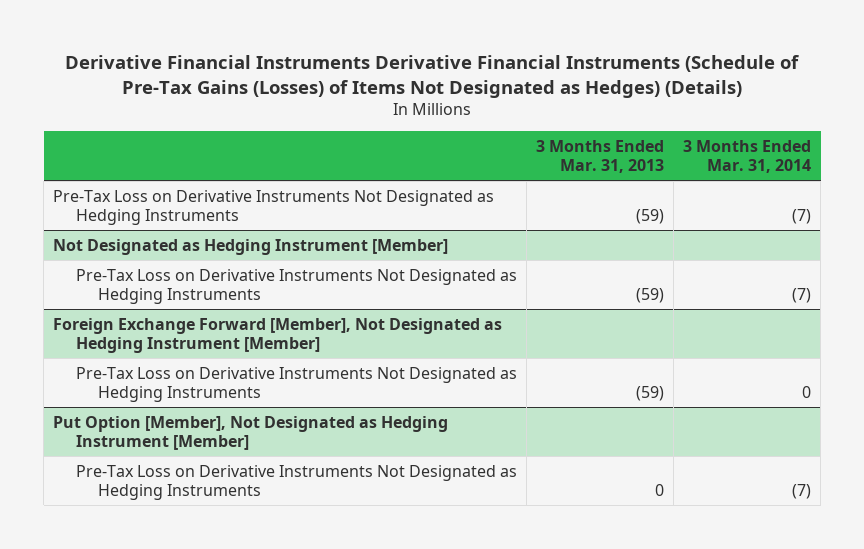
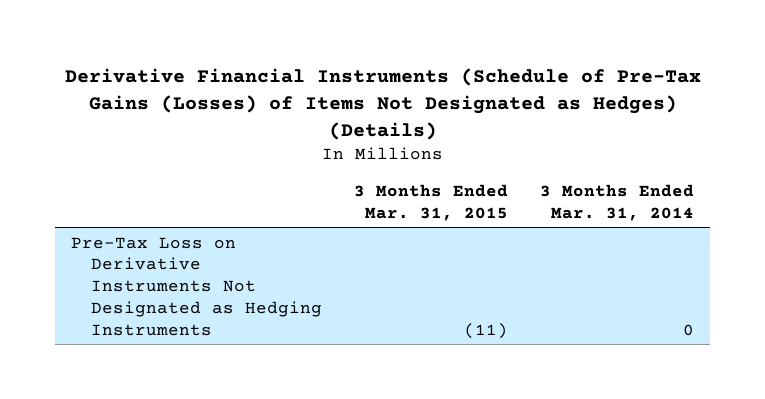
[65,54,800,98] Derivative Financial Instruments Derivative Financial Instruments (Schedule of Pre-Tax Gains (Losses) of Items Not Designated as Hedges) (Details) -> [64,67,701,140] Derivative Financial Instruments (Schedule of Pre-Tax Gains (Losses) of Items Not Designated as Hedges) (Details)
[535,140,664,174] 3 Months Ended Mar. 31, 2013 -> none
none -> [354,183,509,221] 3 Months Ended Mar. 31, 2015
[53,189,495,225] Pre-Tax Loss on Derivative Instruments Not Designated as Hedging Instruments -> none
[53,238,449,255] Not Designated as Hedging Instrument [Member] -> none
[75,268,517,304] Pre-Tax Loss on Derivative Instruments Not Designated as Hedging Instruments -> none
[53,317,503,353] Foreign Exchange Forward [Member], Not Designated as Hedging Instrument [Member] -> none
[53,415,449,450] Put Option [Member], Not Designated as Hedging Instrument [Member] -> none
[75,464,517,500] Pre-Tax Loss on Derivative Instruments Not Designated as Hedging Instruments -> none

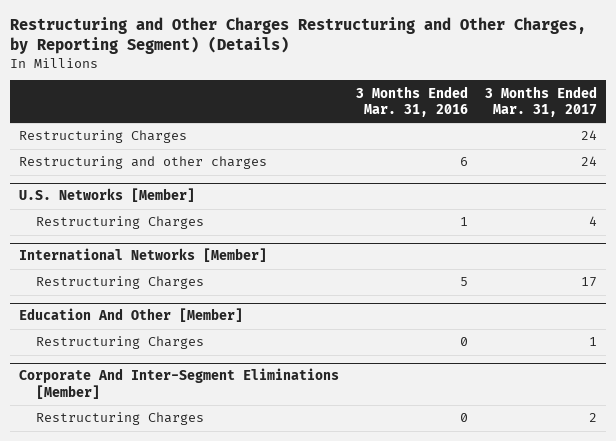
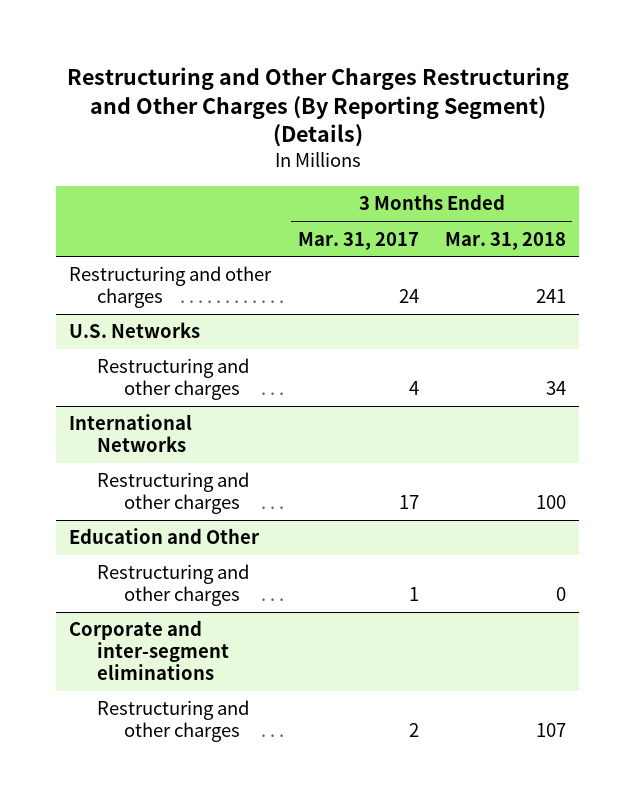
[10,17,587,55] Restructuring and Other Charges Restructuring and Other Charges, by Reporting Segment) (Details) -> [66,66,569,148] Restructuring and Other Charges Restructuring and Other Charges (By Reporting Segment) (Details)
[356,85,469,117] 3 Months Ended Mar. 31, 2016 -> none
none -> [444,231,566,250] Mar. 31, 2018
[19,130,188,144] Restructuring Charges -> none
[19,188,196,203] U.S. Networks [Member] -> [69,322,201,339] U.S. Networks
[35,216,204,230] Restructuring Charges -> [96,358,249,401] Restructuring and other charges
[19,248,268,263] International Networks [Member] -> [69,414,193,453] International Networks
[35,276,204,290] Restructuring Charges -> [96,472,249,515] Restructuring and other charges
[19,308,244,323] Education And Other [Member] -> [69,528,261,545] Education and Other
[35,336,204,350] Restructuring Charges -> [96,564,249,607] Restructuring and other charges
[19,368,340,399] Corporate And Inter-Segment Eliminations [Member] -> [69,620,229,680] Corporate and inter-segment eliminations
[35,412,204,426] Restructuring Charges -> [96,700,249,743] Restructuring and other charges

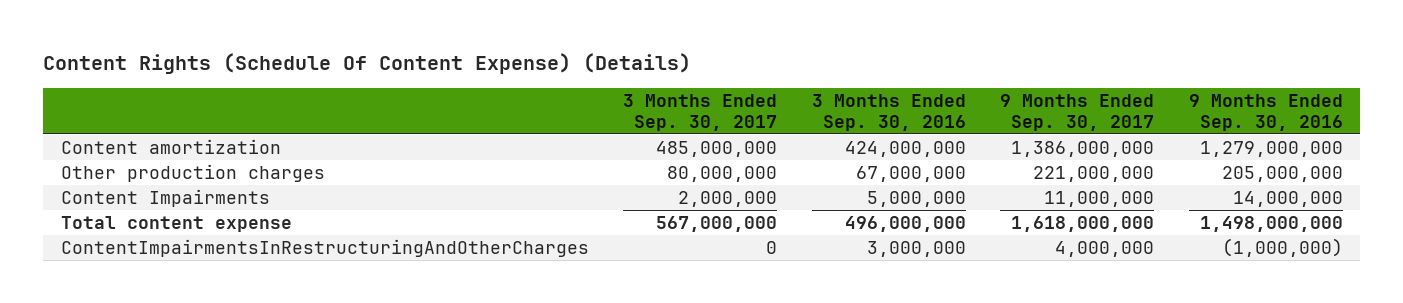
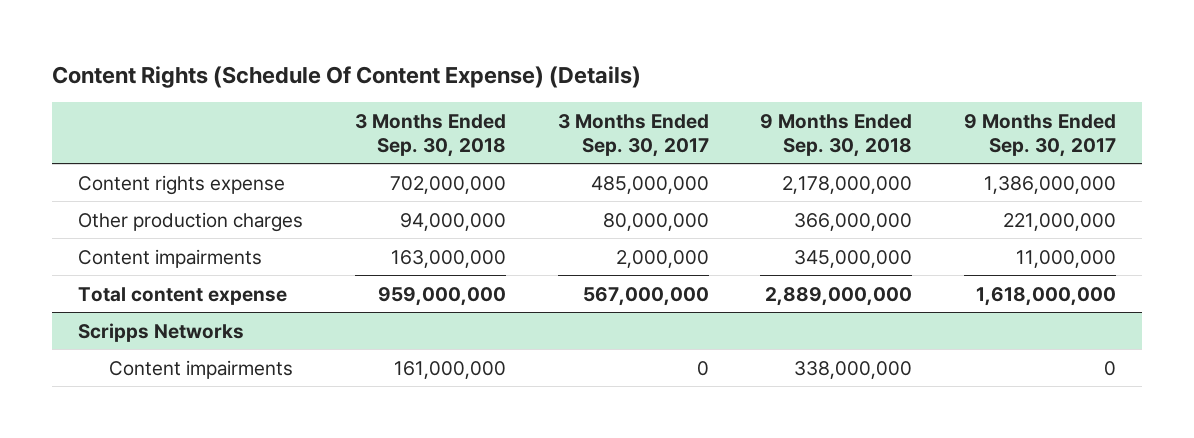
[811,93,966,131] 3 Months Ended Sep. 30, 2016 -> none
[1188,93,1343,131] 9 Months Ended Sep. 30, 2016 -> none
none -> [354,113,506,157] 3 Months Ended Sep. 30, 2018
none -> [760,113,913,157] 9 Months Ended Sep. 30, 2018
[60,138,281,154] Content amortization -> [78,174,286,195] Content rights expense
[60,188,270,207] Content Impairments -> [78,248,263,268] Content impairments
[60,238,589,257] ContentImpairmentsInRestructuringAndOtherCharges -> none
none -> [78,322,245,342] Scripps Networks
none -> [109,359,294,379] Content impairments

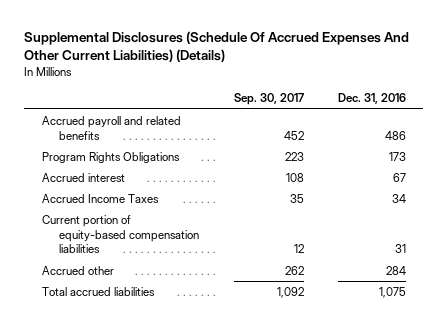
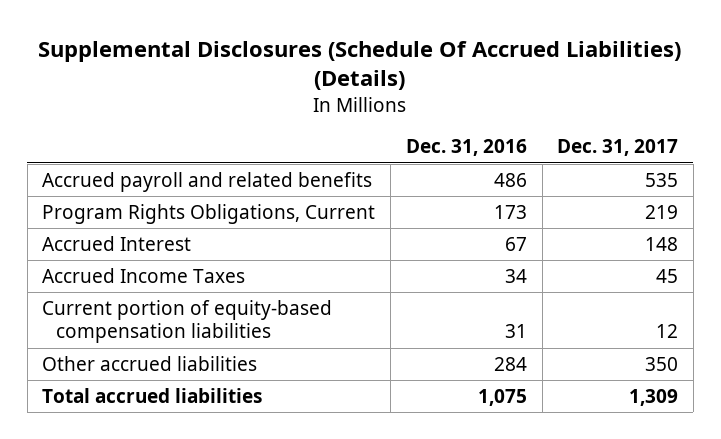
[24,31,410,63] Supplemental Disclosures (Schedule Of Accrued Expenses And Other Current Liabilities) (Details) -> [38,40,682,90] Supplemental Disclosures (Schedule Of Accrued Liabilities) (Details)
[233,93,304,106] Sep. 30, 2017 -> none
none -> [557,139,679,157] Dec. 31, 2017
[41,151,180,163] Program Rights Obligations -> [42,203,376,224] Program Rights Obligations, Current
[41,172,125,182] Accrued interest -> [42,235,192,251] Accrued Interest
[41,265,114,275] Accrued other -> [42,355,258,371] Other accrued liabilities

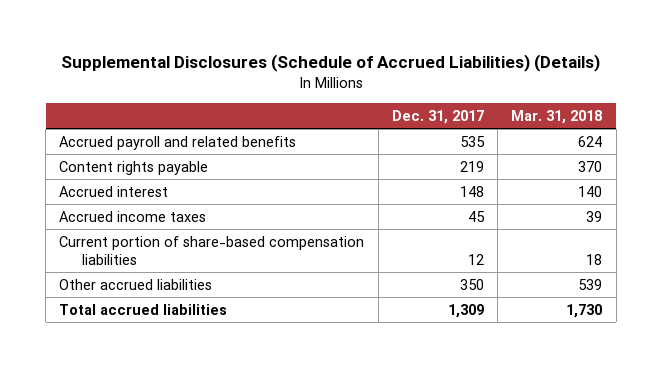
[38,40,682,90] Supplemental Disclosures (Schedule Of Accrued Liabilities) (Details) -> [60,54,600,73] Supplemental Disclosures (Schedule of Accrued Liabilities) (Details)
[405,139,527,157] Dec. 31, 2016 -> none
none -> [511,109,603,124] Mar. 31, 2018
[42,203,376,224] Program Rights Obligations, Current -> [59,160,209,175] Content rights payable
[42,235,192,251] Accrued Interest -> [59,185,169,197] Accrued interest
[42,267,246,283] Accrued Income Taxes -> [59,210,207,222] Accrued income taxes
[42,299,333,344] Current portion of equity-based compensation liabilities -> [59,235,365,265] Current portion of share-based compensation liabilities

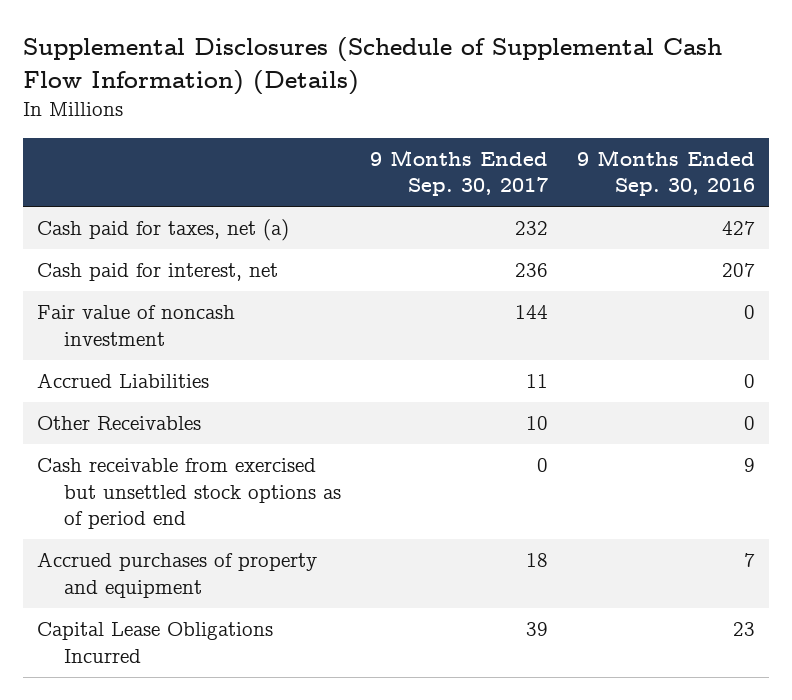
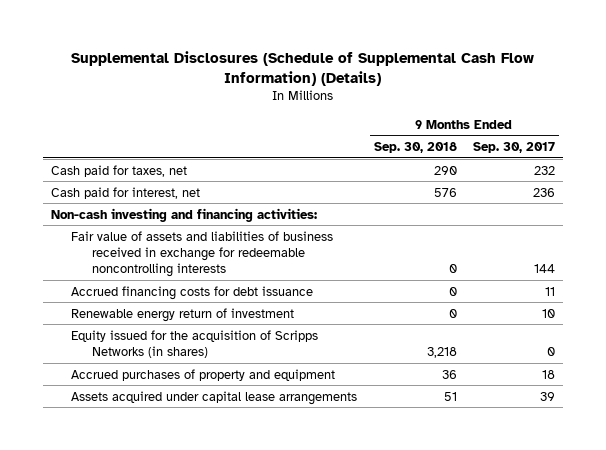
[576,149,755,197] 9 Months Ended Sep. 30, 2016 -> none
none -> [373,141,457,153] Sep. 30, 2018
[37,219,290,242] Cash paid for taxes, net (a) -> [51,164,188,177] Cash paid for taxes, net
[37,458,341,530] Cash receivable from exercised but unsettled stock options as of period end -> none
none -> [51,207,318,222] Non-cash investing and financing activities:
[37,305,236,346] Fair value of noncash investment -> [71,230,334,278] Fair value of assets and liabilities of business received in exchange for redeemable noncontrolling interests
[37,373,210,389] Accrued Liabilities -> [71,285,314,300] Accrued financing costs for debt issuance
[37,416,202,431] Other Receivables -> [71,307,295,322] Renewable energy return of investment
none -> [71,329,319,358] Equity issued for the acquisition of Scripps Networks (in shares)
[37,622,274,663] Capital Lease Obligations Incurred -> [71,390,358,405] Assets acquired under capital lease arrangements

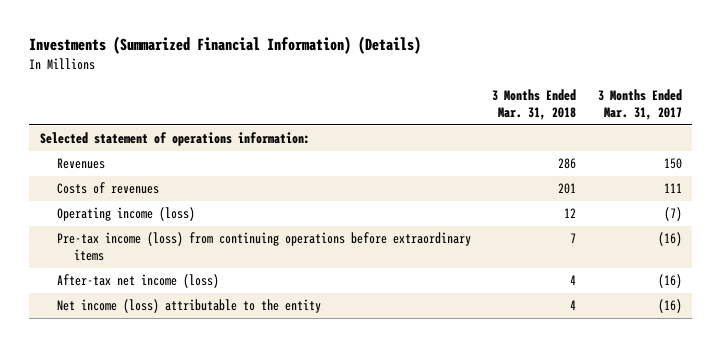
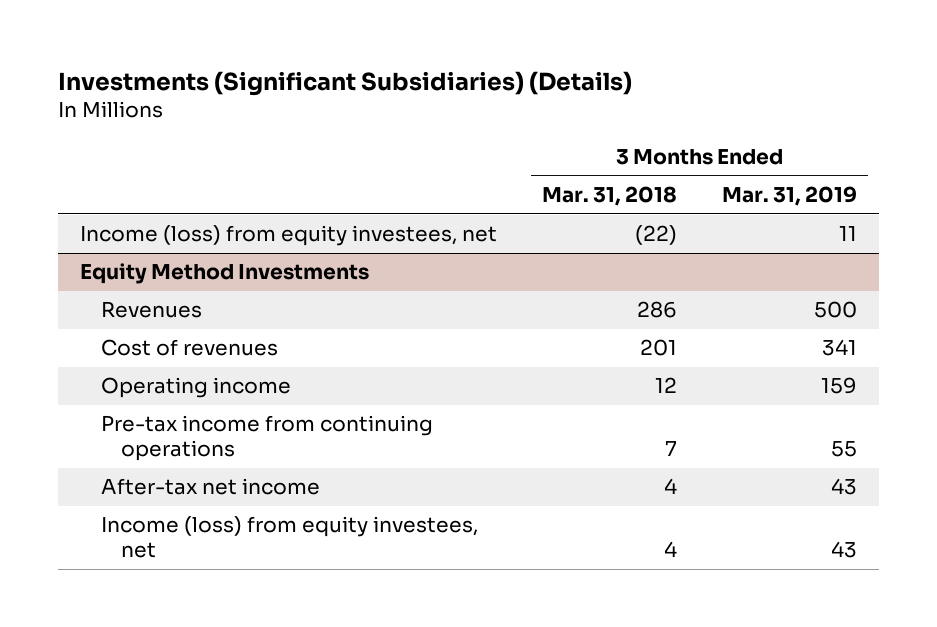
[28,36,421,55] Investments (Summarized Financial Information) (Details) -> [57,70,632,96] Investments (Significant Subsidiaries) (Details)
[597,88,682,120] 3 Months Ended Mar. 31, 2017 -> none
none -> [721,186,857,207] Mar. 31, 2019
[39,132,310,147] Selected statement of operations information: -> none
none -> [80,225,498,247] Income (loss) from equity investees, net
none -> [80,263,370,285] Equity Method Investments
[56,299,321,314] Net income (loss) attributable to the entity -> none
[56,182,159,195] Costs of revenues -> [100,339,278,357] Cost of revenues
[56,207,195,222] Operating income (loss) -> [100,377,291,399] Operating income
[56,232,471,262] Pre-tax income (loss) from continuing operations before extraordinary items -> [100,415,433,462] Pre-tax income from continuing operations
[56,274,219,289] After-tax net income (loss) -> [100,478,320,496] After-tax net income
none -> [100,516,478,559] Income (loss) from equity investees, net

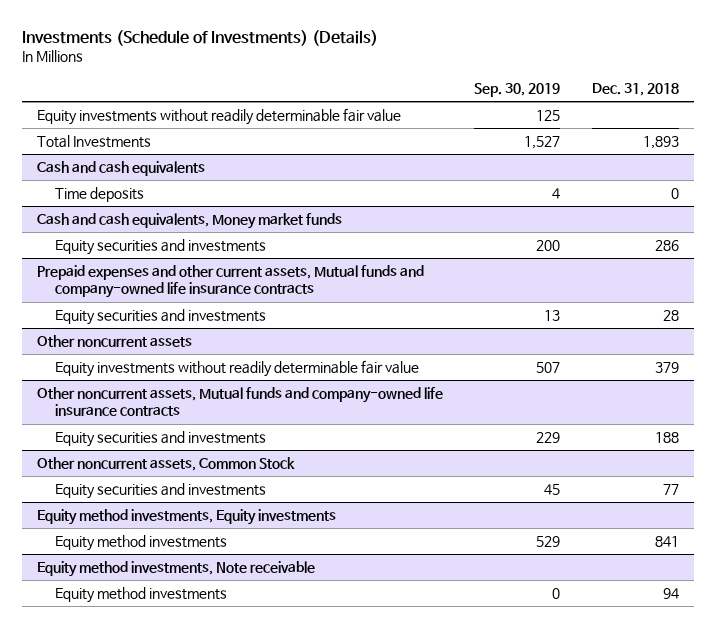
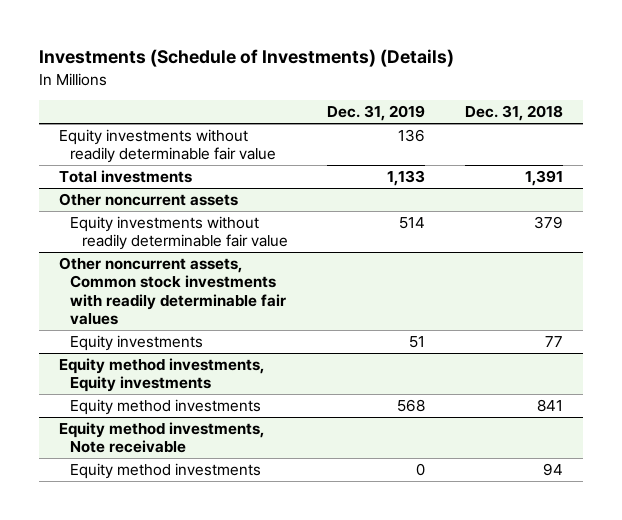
[474,82,561,97] Sep. 30, 2019 -> none
none -> [327,105,426,122] Dec. 31, 2019
[37,161,206,177] Cash and cash equivalents -> none
[55,187,145,203] Time deposits -> none
[37,213,343,230] Cash and cash equivalents, Money market funds -> none
[55,239,267,256] Equity securities and investments -> none
[37,265,425,299] Prepaid expenses and other current assets, Mutual funds and company-owned life insurance contracts -> none
[55,309,267,326] Equity securities and investments -> none
[37,135,152,149] Total Investments -> [58,170,192,184] Total investments
[642,136,679,150] 1,893 -> [524,170,563,187] 1,391
[37,387,444,417] Other noncurrent assets, Mutual funds and company-owned life insurance contracts -> none
[37,457,296,472] Other noncurrent assets, Common Stock -> none
[55,483,267,500] Equity securities and investments -> none
none -> [58,257,287,326] Other noncurrent assets, Common stock investments with readily determinable fair values
[55,431,267,448] Equity securities and investments -> [70,335,204,352] Equity investments
[654,432,679,444] 188 -> [544,336,563,348] 77

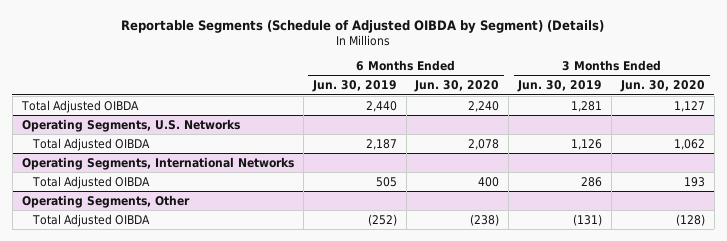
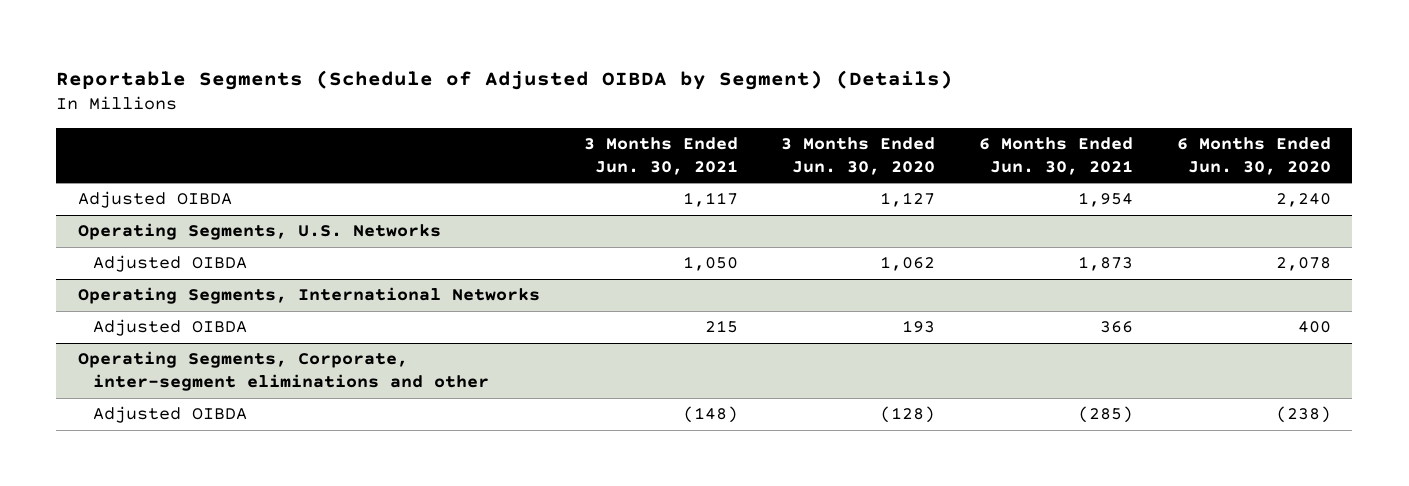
[311,80,397,93] Jun. 30, 2019 -> none
[517,80,603,93] Jun. 30, 2019 -> none
none -> [583,136,738,175] 3 Months Ended Jun. 30, 2021
none -> [978,136,1133,175] 6 Months Ended Jun. 30, 2021
[20,99,139,113] Total Adjusted OIBDA -> [78,191,233,209] Adjusted OIBDA
[31,137,150,151] Total Adjusted OIBDA -> [93,255,248,273] Adjusted OIBDA
[21,194,190,208] Operating Segments, Other -> none
[31,175,150,189] Total Adjusted OIBDA -> [93,319,248,337] Adjusted OIBDA
none -> [78,351,490,392] Operating Segments, Corporate, inter-segment eliminations and other
[31,213,150,227] Total Adjusted OIBDA -> [93,406,248,424] Adjusted OIBDA

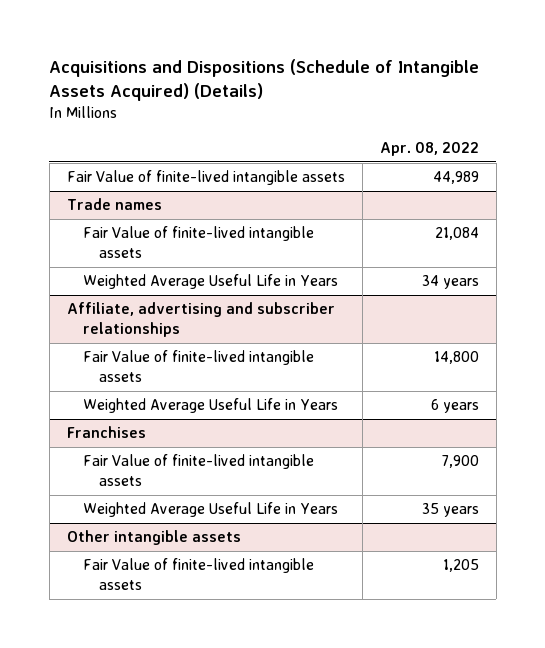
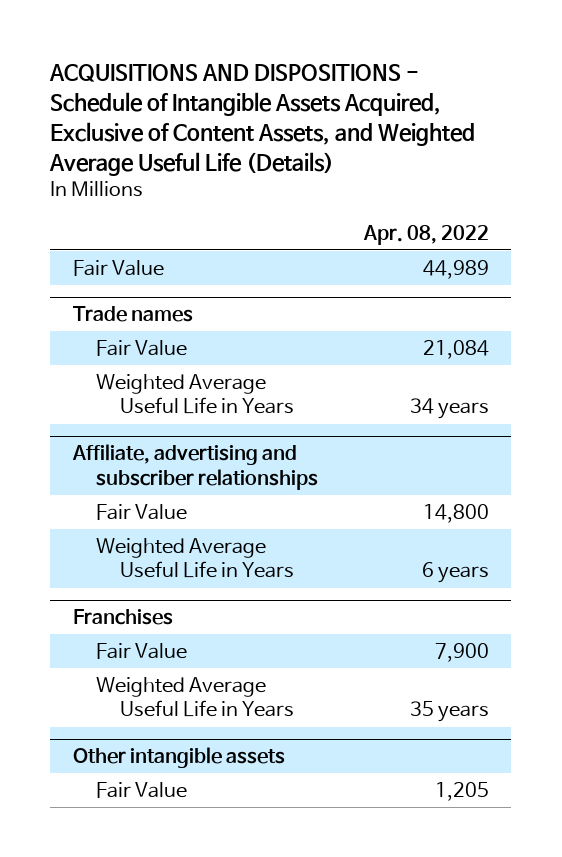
[49,59,480,102] Acquisitions and Dispositions (Schedule of Intangible Assets Acquired) (Details) -> [49,64,476,177] ACQUISITIONS AND DISPOSITIONS - Schedule of Intangible Assets Acquired, Exclusive of Content Assets, and Weighted Average Useful Life (Details)
[66,170,345,186] Fair Value of finite-lived intangible assets -> [73,260,165,277] Fair Value
[83,226,315,259] Fair Value of finite-lived intangible assets -> [96,340,188,357] Fair Value
[83,350,315,383] Fair Value of finite-lived intangible assets -> [96,504,188,521] Fair Value
[83,454,315,487] Fair Value of finite-lived intangible assets -> [96,643,188,660] Fair Value
[83,558,315,591] Fair Value of finite-lived intangible assets -> [96,782,188,799] Fair Value

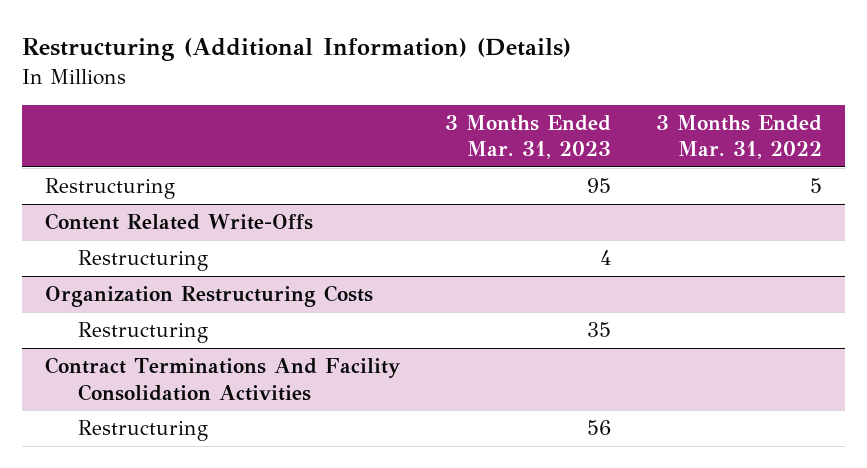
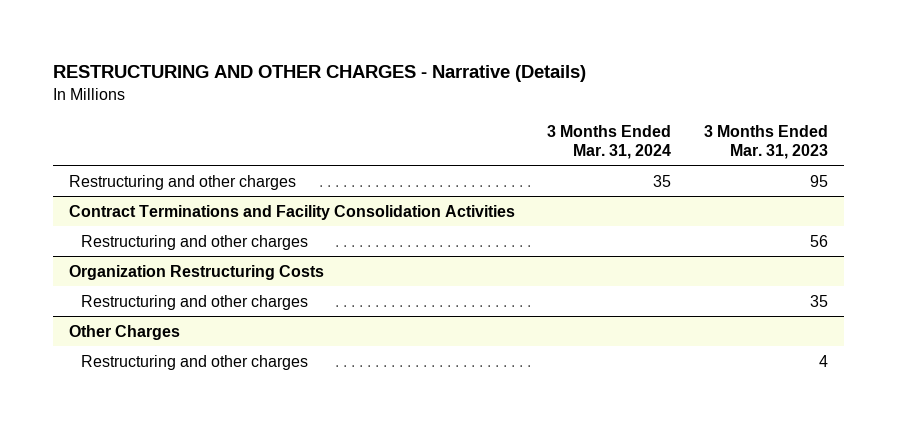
[22,38,572,62] Restructuring (Additional Information) (Details) -> [52,65,586,83] RESTRUCTURING AND OTHER CHARGES - Narrative (Details)
[656,114,823,160] 3 Months Ended Mar. 31, 2022 -> none
none -> [547,124,672,159] 3 Months Ended Mar. 31, 2024
[45,213,314,231] Content Related Write-Offs -> none
[45,178,176,200] Restructuring -> [69,174,297,190] Restructuring and other charges
none -> [69,204,516,220] Contract Terminations and Facility Consolidation Activities
[77,250,208,272] Restructuring -> [81,234,309,250] Restructuring and other charges
[600,250,612,266] 4 -> [809,234,828,247] 56
[45,357,401,401] Contract Terminations And Facility Consolidation Activities -> none
[77,322,208,344] Restructuring -> [81,294,309,310] Restructuring and other charges
none -> [69,324,181,340] Other Charges
[77,420,208,442] Restructuring -> [81,354,309,370] Restructuring and other charges
[587,420,612,436] 56 -> [818,354,828,367] 4

